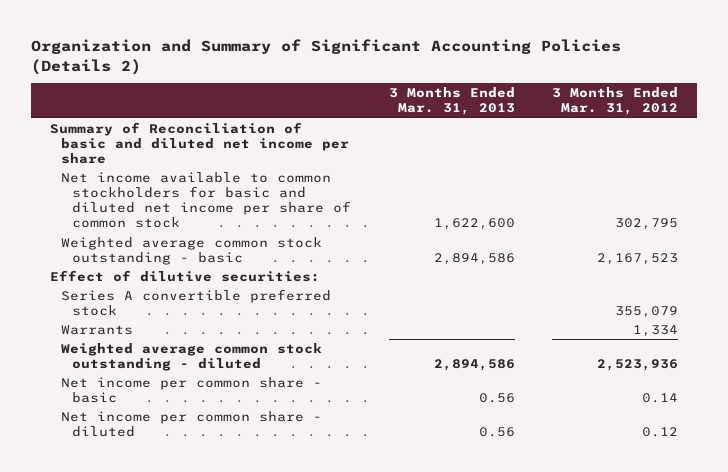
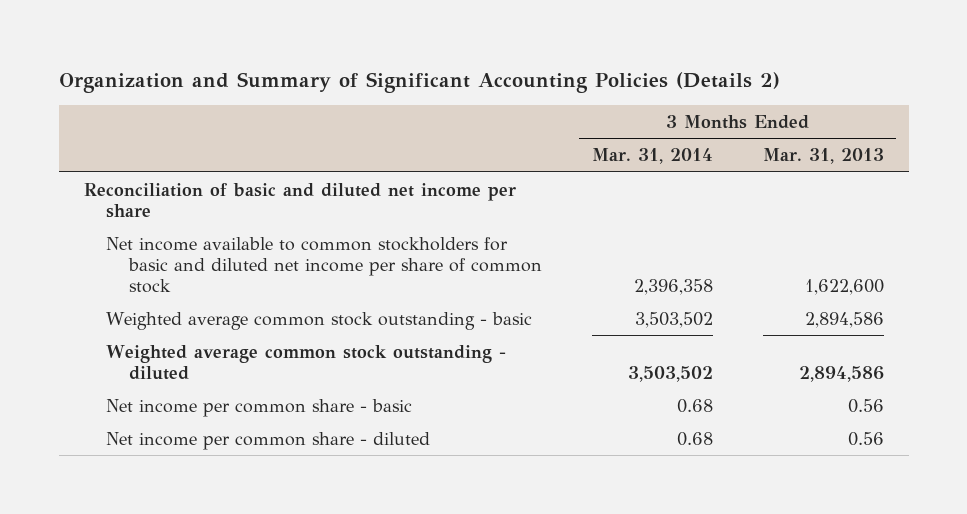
[552,87,679,116] 3 Months Ended Mar. 31, 2012 -> none
none -> [591,148,713,165] Mar. 31, 2014
[49,122,350,165] Summary of Reconciliation of basic and diluted net income per share -> [83,182,516,218] Reconciliation of basic and diluted net income per share
[49,270,320,283] Effect of dilutive securities: -> none
[61,289,332,317] Series A convertible preferred stock -> none
[61,325,134,336] Warrants -> none

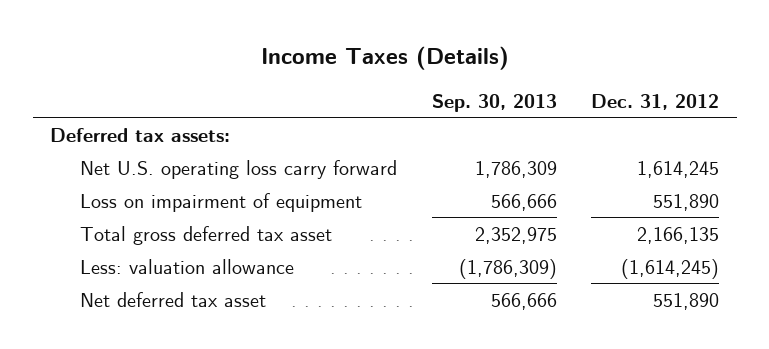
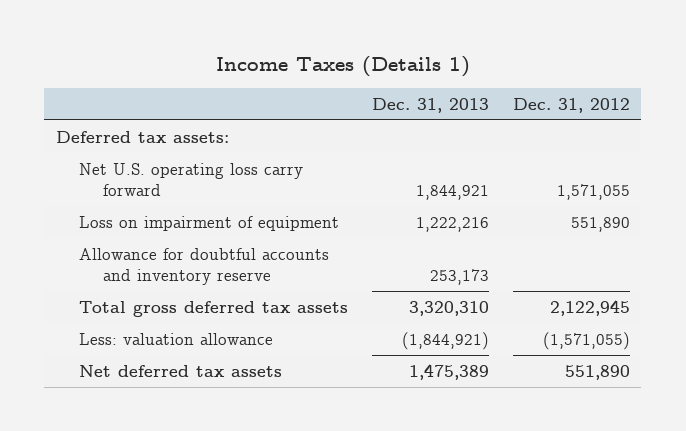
[260,45,509,70] Income Taxes (Details) -> [215,55,470,77] Income Taxes (Details 1)
[431,93,557,112] Sep. 30, 2013 -> none
none -> [372,97,490,113] Dec. 31, 2013
[637,160,720,178] 1,614,245 -> [556,183,630,200] 1,571,055
none -> [79,248,330,285] Allowance for doubtful accounts and inventory reserve
[79,225,332,245] Total gross deferred tax asset -> [79,301,349,318] Total gross deferred tax assets
[637,226,720,244] 2,166,135 -> [549,300,630,317] 2,122,945
[621,258,720,279] (1,614,245) -> [542,332,630,351] (1,571,055)
[79,291,266,307] Net deferred tax asset -> [79,365,283,378] Net deferred tax assets

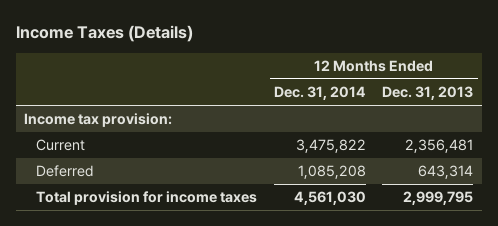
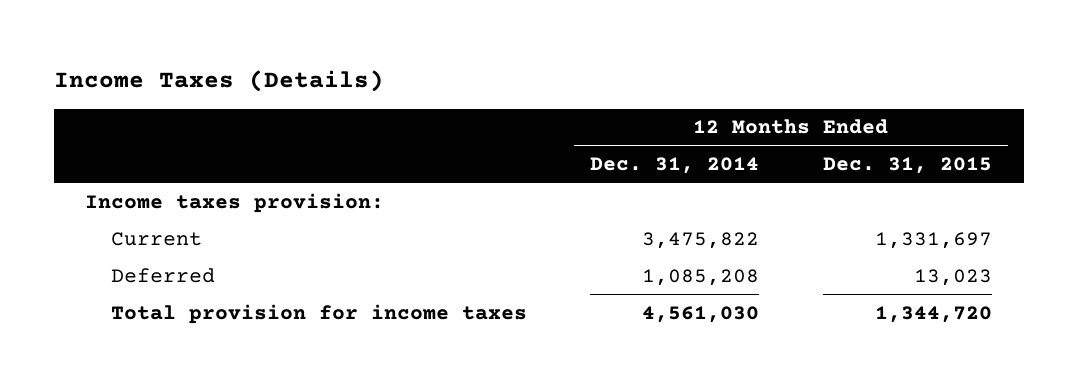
[382,86,474,101] Dec. 31, 2013 -> none
none -> [822,157,992,175] Dec. 31, 2015
[24,113,173,128] Income tax provision: -> [85,192,385,213] Income taxes provision:

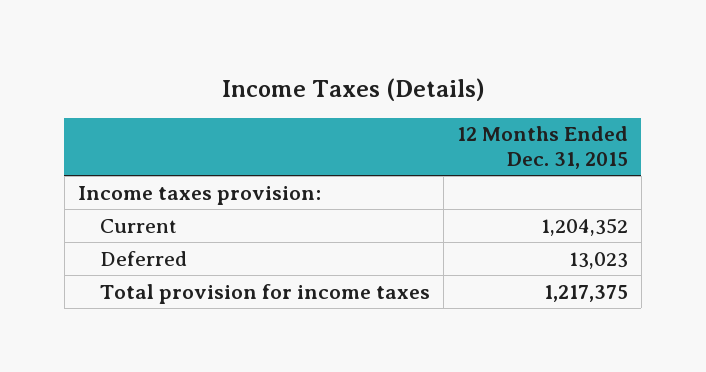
[590,157,760,175] Dec. 31, 2014 -> none
[874,231,992,249] 1,331,697 -> [540,217,628,236] 1,204,352
[874,305,992,323] 1,344,720 -> [543,284,628,302] 1,217,375

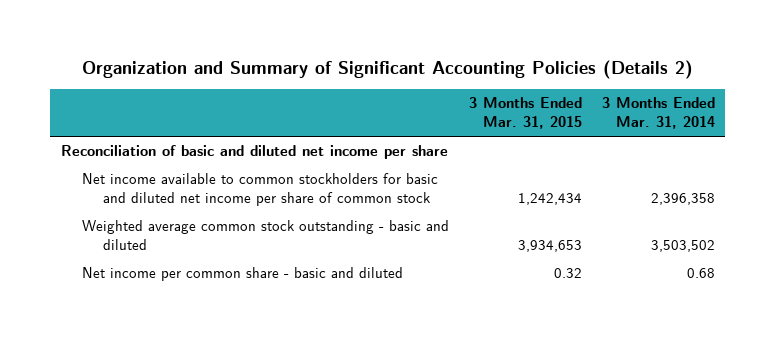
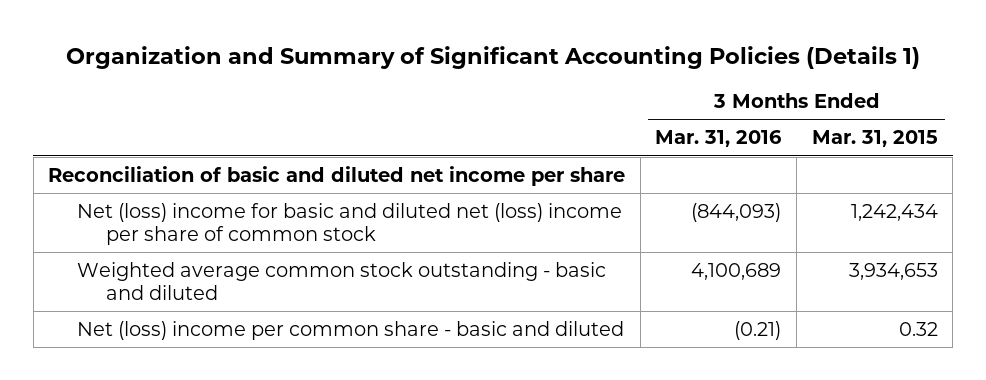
[81,59,693,79] Organization and Summary of Significant Accounting Policies (Details 2) -> [65,45,920,69] Organization and Summary of Significant Accounting Policies (Details 1)
[602,97,716,130] 3 Months Ended Mar. 31, 2014 -> none
none -> [655,130,783,148] Mar. 31, 2016
[81,173,438,207] Net income available to common stockholders for basic and diluted net income per share of common stock -> [77,202,623,245] Net (loss) income for basic and diluted net (loss) income per share of common stock
[81,267,403,282] Net income per common share - basic and diluted -> [77,320,625,340] Net (loss) income per common share - basic and diluted

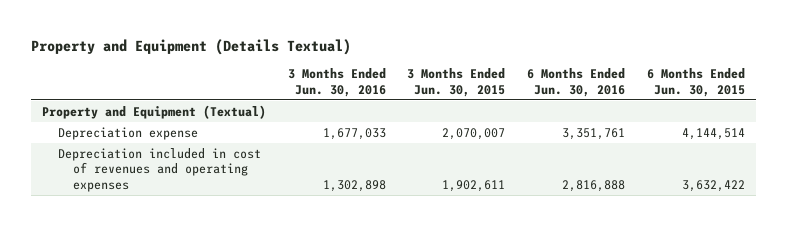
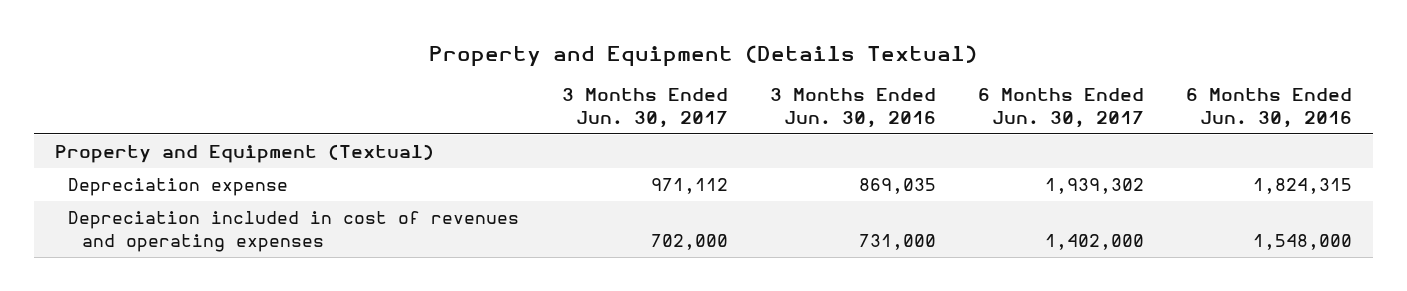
[407,68,506,97] 3 Months Ended Jun. 30, 2015 -> none
[647,68,746,97] 6 Months Ended Jun. 30, 2015 -> none
none -> [561,88,728,129] 3 Months Ended Jun. 30, 2017
none -> [977,88,1144,129] 6 Months Ended Jun. 30, 2017
[322,127,386,140] 1,677,033 -> [858,178,936,195] 869,035
[562,127,626,140] 3,351,761 -> [1253,178,1353,195] 1,824,315
[322,179,386,192] 1,302,898 -> [858,233,936,250] 731,000
[562,179,626,192] 2,816,888 -> [1253,233,1353,250] 1,548,000

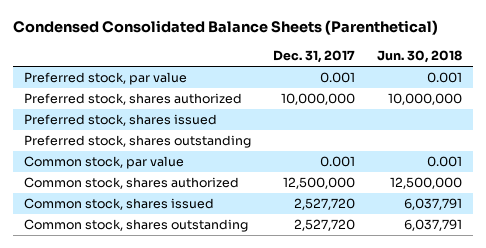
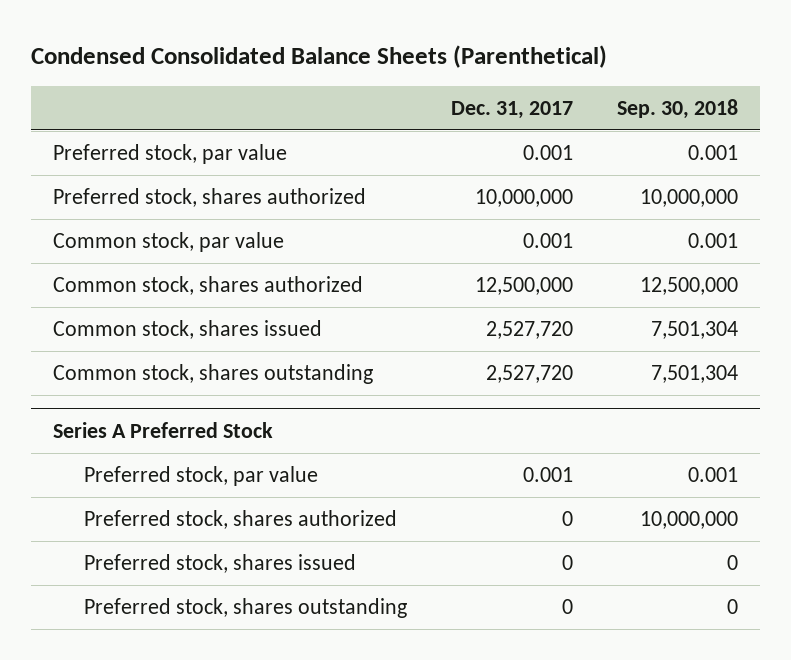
[377,50,463,64] Jun. 30, 2018 -> none
none -> [617,98,739,119] Sep. 30, 2018
[23,114,217,127] Preferred stock, shares issued -> none
[23,135,251,149] Preferred stock, shares outstanding -> none
none -> [53,421,274,438] Series A Preferred Stock
none -> [84,465,319,486] Preferred stock, par value
none -> [84,509,398,529] Preferred stock, shares authorized
none -> [84,553,357,573] Preferred stock, shares issued
none -> [84,597,408,618] Preferred stock, shares outstanding

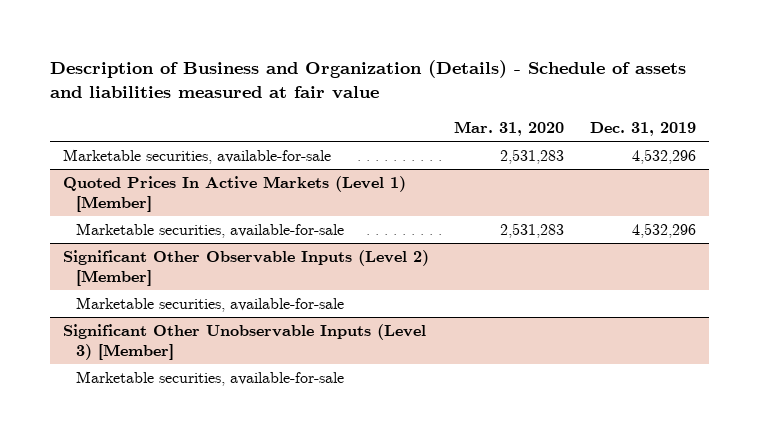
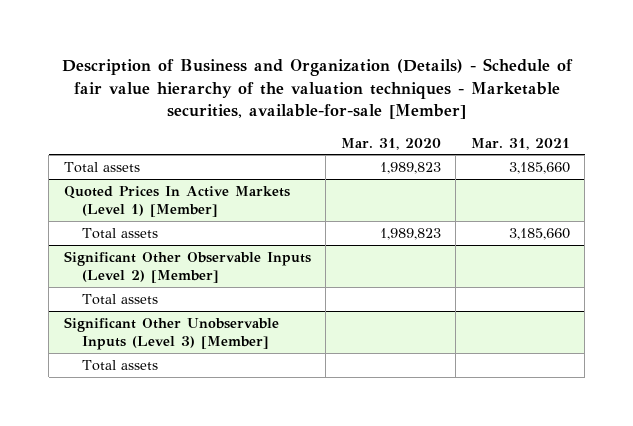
[50,60,687,100] Description of Business and Organization (Details) - Schedule of assets and liabilities measured at fair value -> [61,58,573,120] Description of Business and Organization (Details) - Schedule of fair value hierarchy of the valuation techniques - Marketable securities, available-for-sale [Member]
[589,122,696,137] Dec. 31, 2019 -> none
none -> [470,137,570,150] Mar. 31, 2021
[63,149,332,165] Marketable securities, available-for-sale -> none
none -> [63,161,140,173] Total assets
[76,223,345,239] Marketable securities, available-for-sale -> none
none -> [82,227,159,239] Total assets
[76,297,345,313] Marketable securities, available-for-sale -> none
none -> [82,293,159,305] Total assets
[76,371,345,387] Marketable securities, available-for-sale -> none
none -> [82,359,159,371] Total assets

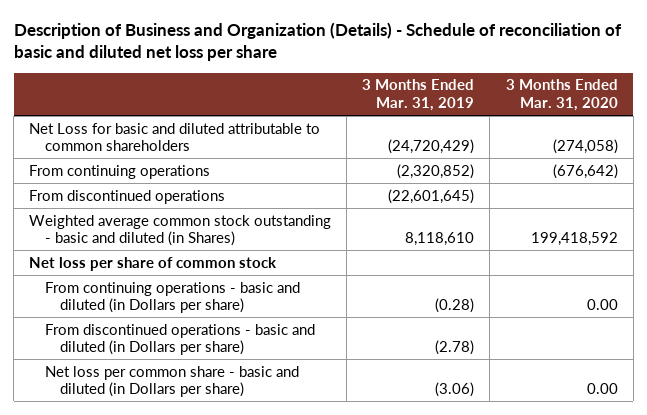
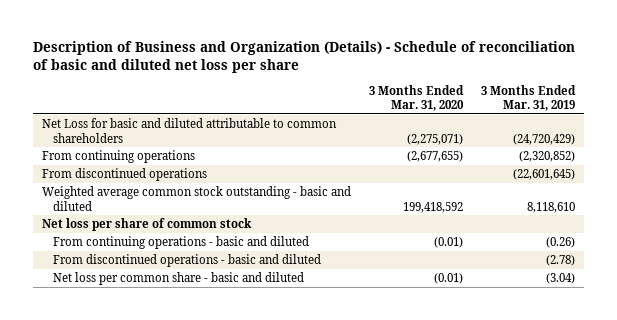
[552,139,618,155] (274,058) -> [406,133,463,145] (2,275,071)
[552,163,618,179] (676,642) -> [406,151,463,163] (2,677,655)
[29,214,332,247] Weighted average common stock outstanding - basic and diluted (in Shares) -> [42,186,352,211] Weighted average common stock outstanding - basic and diluted
[44,281,300,314] From continuing operations - basic and diluted (in Dollars per share) -> [53,236,310,250] From continuing operations - basic and diluted
[435,298,475,314] (0.28) -> [545,237,575,249] (0.26)
[586,299,618,311] 0.00 -> [433,237,463,249] (0.01)
[44,323,315,356] From discontinued operations - basic and diluted (in Dollars per share) -> [53,254,322,268] From discontinued operations - basic and diluted
[44,365,299,398] Net loss per common share - basic and diluted (in Dollars per share) -> [53,272,305,286] Net loss per common share - basic and diluted
[435,382,475,398] (3.06) -> [545,273,575,285] (3.04)
[586,383,618,395] 0.00 -> [433,273,463,285] (0.01)

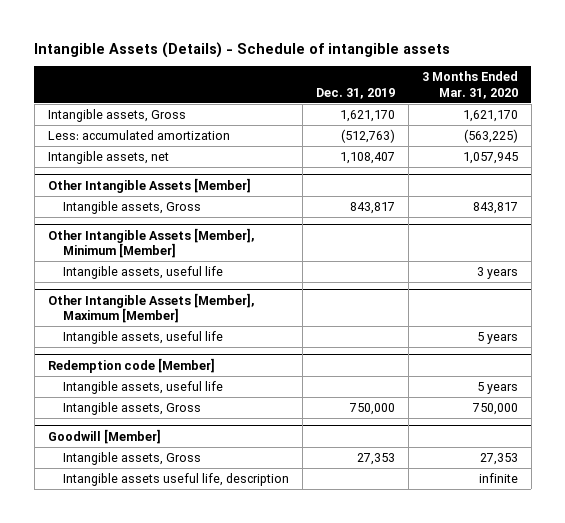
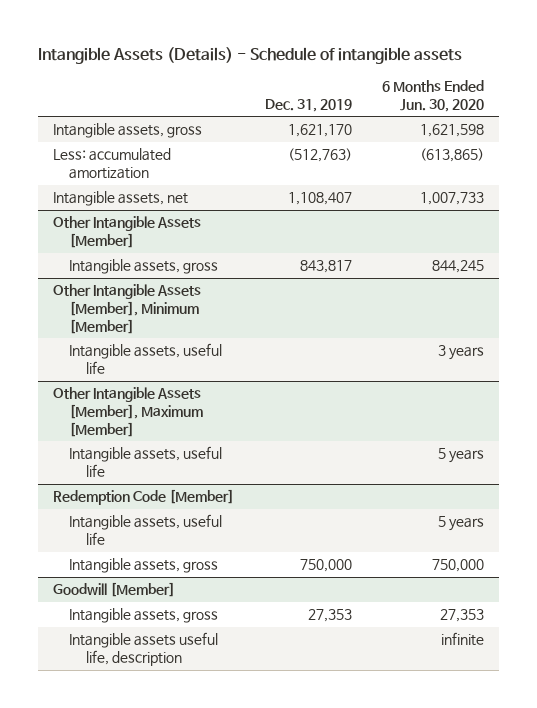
[421,71,518,99] 3 Months Ended Mar. 31, 2020 -> none
none -> [381,80,484,112] 6 Months Ended Jun. 30, 2020
[47,109,186,123] Intangible assets, Gross -> [53,123,203,139] Intangible assets, gross
[63,201,202,215] Intangible assets, Gross -> [69,259,219,275] Intangible assets, gross
[47,357,215,373] Redemption code [Member] -> [53,489,235,506] Redemption Code [Member]
[63,402,202,416] Intangible assets, Gross -> [69,558,219,574] Intangible assets, gross
[63,452,202,466] Intangible assets, Gross -> [69,608,219,624] Intangible assets, gross

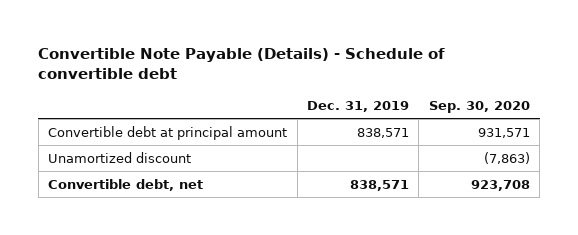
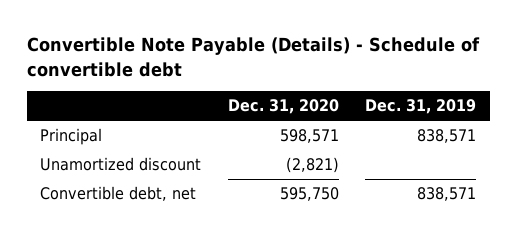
[428,101,530,114] Sep. 30, 2020 -> none
none -> [227,99,339,115] Dec. 31, 2020
[48,125,288,140] Convertible debt at principal amount -> [40,128,103,146] Principal

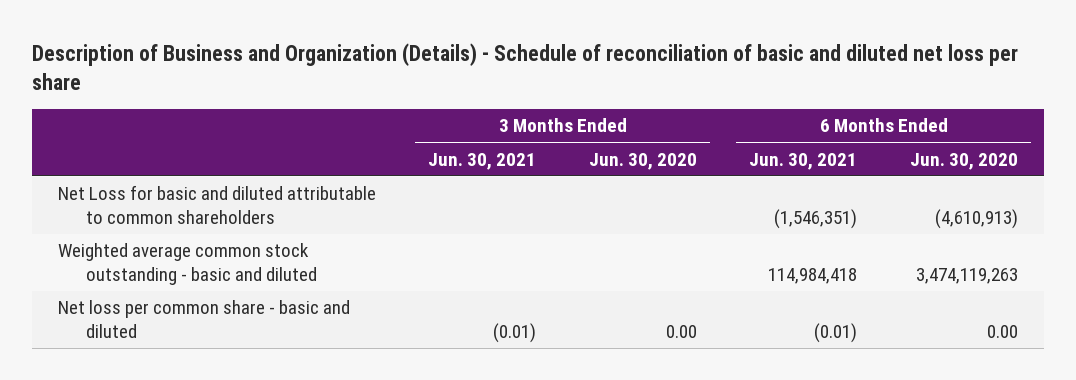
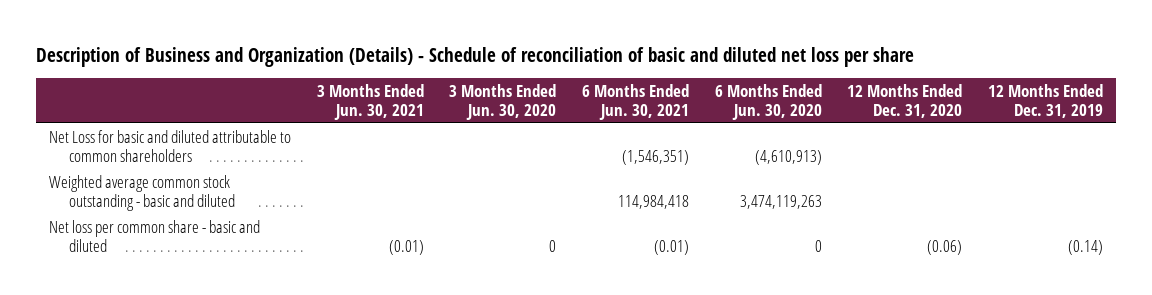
none -> [847,83,963,119] 12 Months Ended Dec. 31, 2020
none -> [988,83,1104,119] 12 Months Ended Dec. 31, 2019
[665,324,697,338] 0.00 -> [549,240,557,253] 0
[986,324,1018,338] 0.00 -> [814,240,822,253] 0

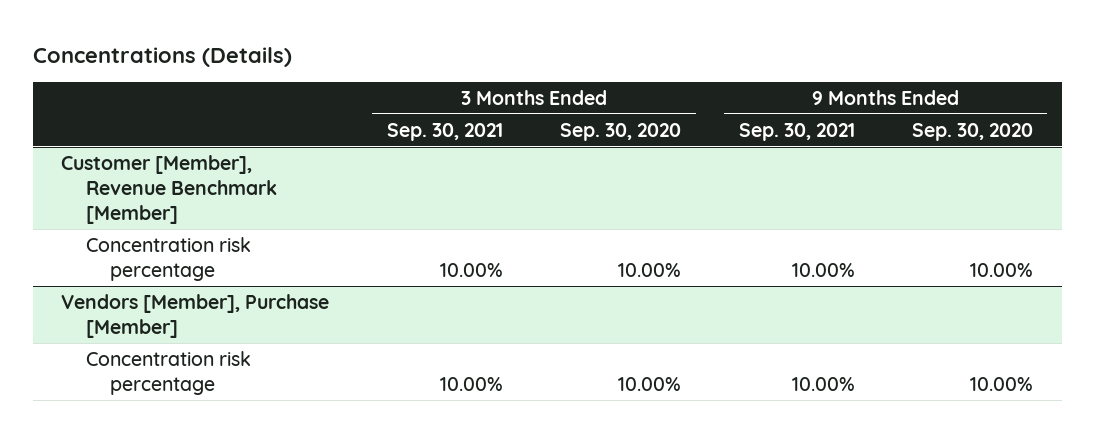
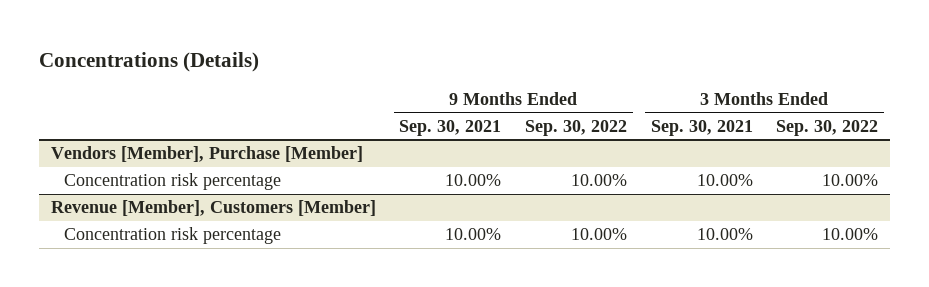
[560,122,682,141] Sep. 30, 2020 -> none
[911,122,1033,141] Sep. 30, 2020 -> none
none -> [525,119,628,136] Sep. 30, 2022
none -> [776,119,879,136] Sep. 30, 2022
[61,154,277,224] Customer [Member], Revenue Benchmark [Member] -> none
[85,236,251,281] Concentration risk percentage -> none
none -> [50,200,376,217] Revenue [Member], Customers [Member]
none -> [64,227,282,245] Concentration risk percentage

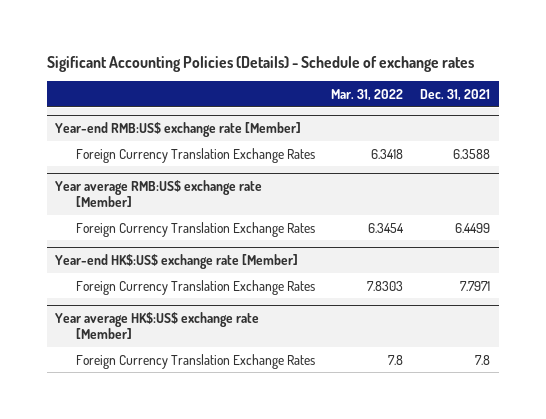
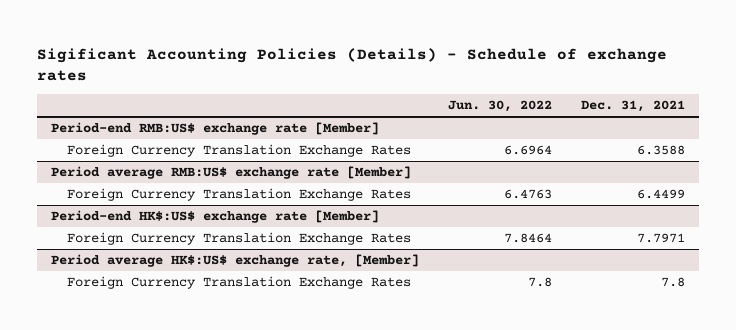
[331,89,404,102] Mar. 31, 2022 -> none
none -> [447,100,552,113] Jun. 30, 2022
[55,122,302,138] Year-end RMB:US$ exchange rate [Member] -> [51,122,380,136] Period-end RMB:US$ exchange rate [Member]
[55,180,263,207] Year average RMB:US$ exchange rate [Member] -> [51,166,412,180] Period average RMB:US$ exchange rate [Member]
[55,254,299,270] Year-end HK$:US$ exchange rate [Member] -> [51,210,380,224] Period-end HK$:US$ exchange rate [Member]
[55,312,260,339] Year average HK$:US$ exchange rate [Member] -> [51,254,420,268] Period average HK$:US$ exchange rate, [Member]

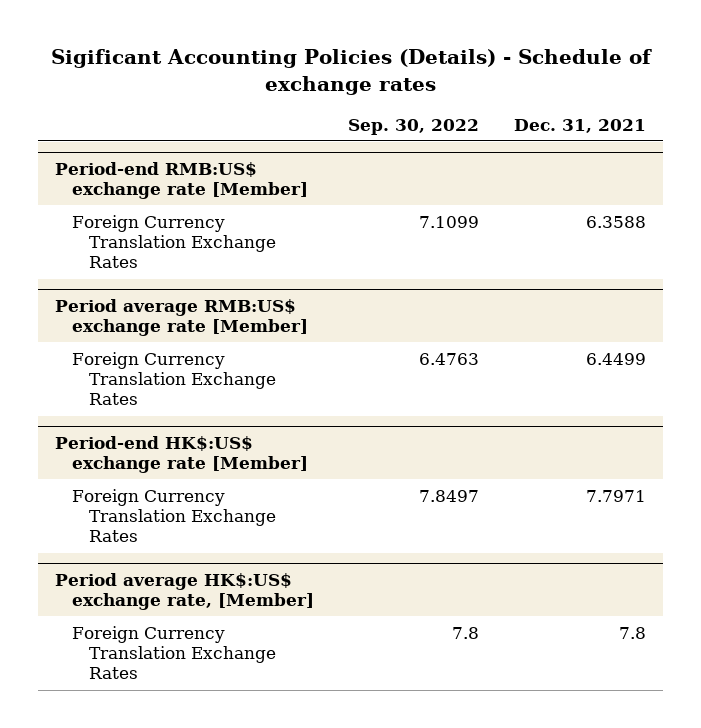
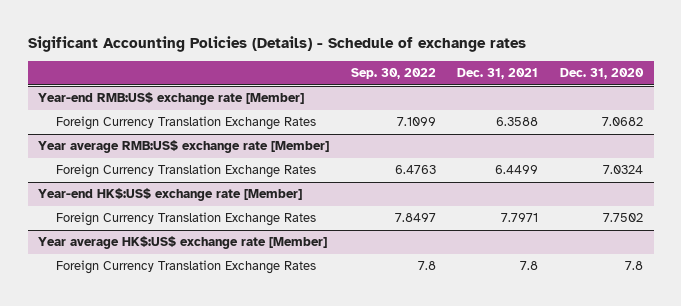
none -> [559,68,644,80] Dec. 31, 2020
[55,161,308,200] Period-end RMB:US$ exchange rate [Member] -> [38,92,305,106] Year-end RMB:US$ exchange rate [Member]
[55,298,308,337] Period average RMB:US$ exchange rate [Member] -> [38,140,330,154] Year average RMB:US$ exchange rate [Member]
[55,435,308,474] Period-end HK$:US$ exchange rate [Member] -> [38,188,303,202] Year-end HK$:US$ exchange rate [Member]
[55,572,314,611] Period average HK$:US$ exchange rate, [Member] -> [38,236,328,250] Year average HK$:US$ exchange rate [Member]

